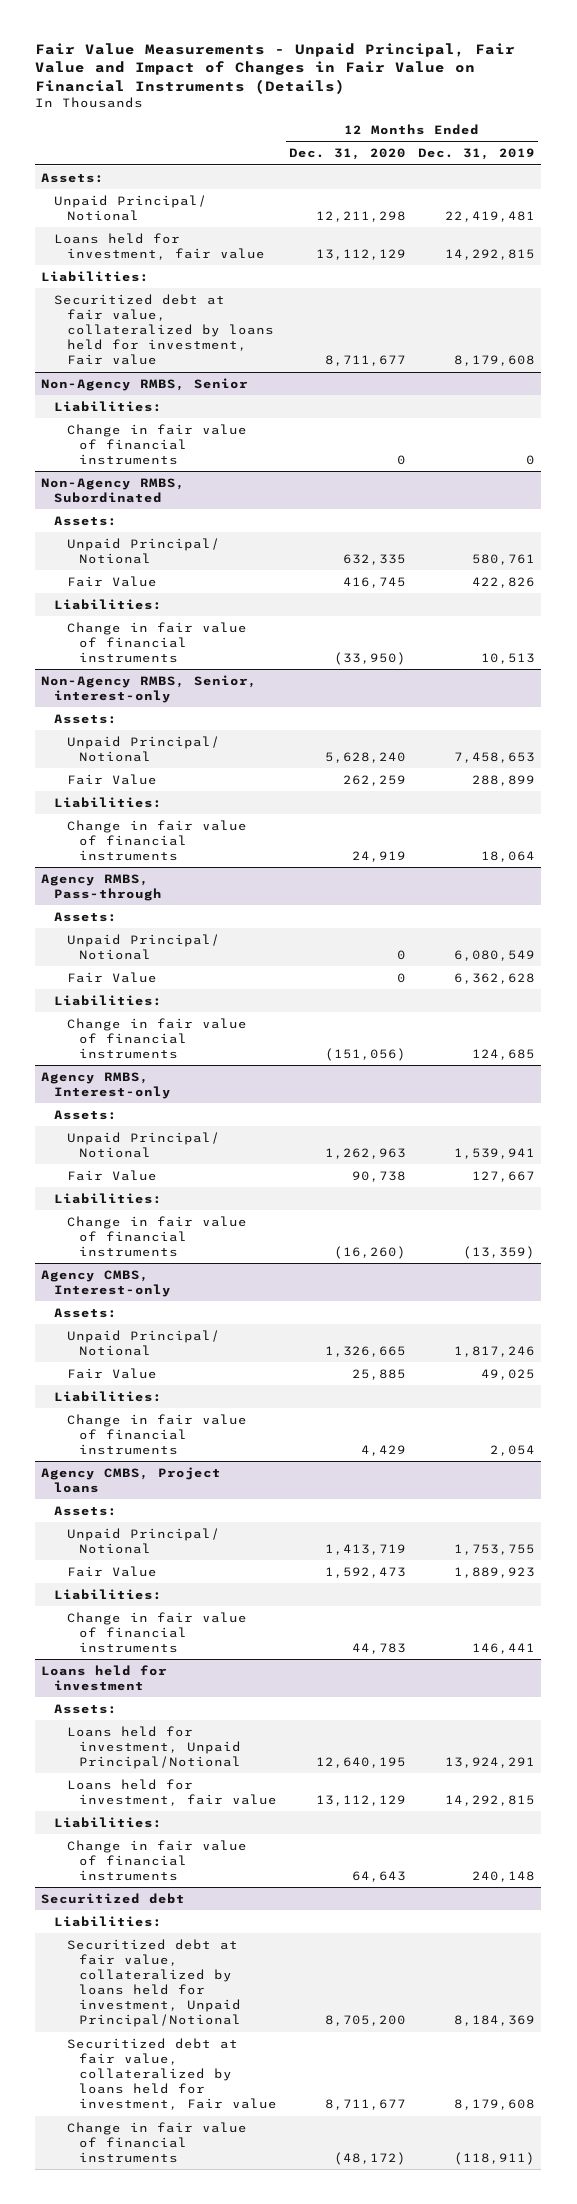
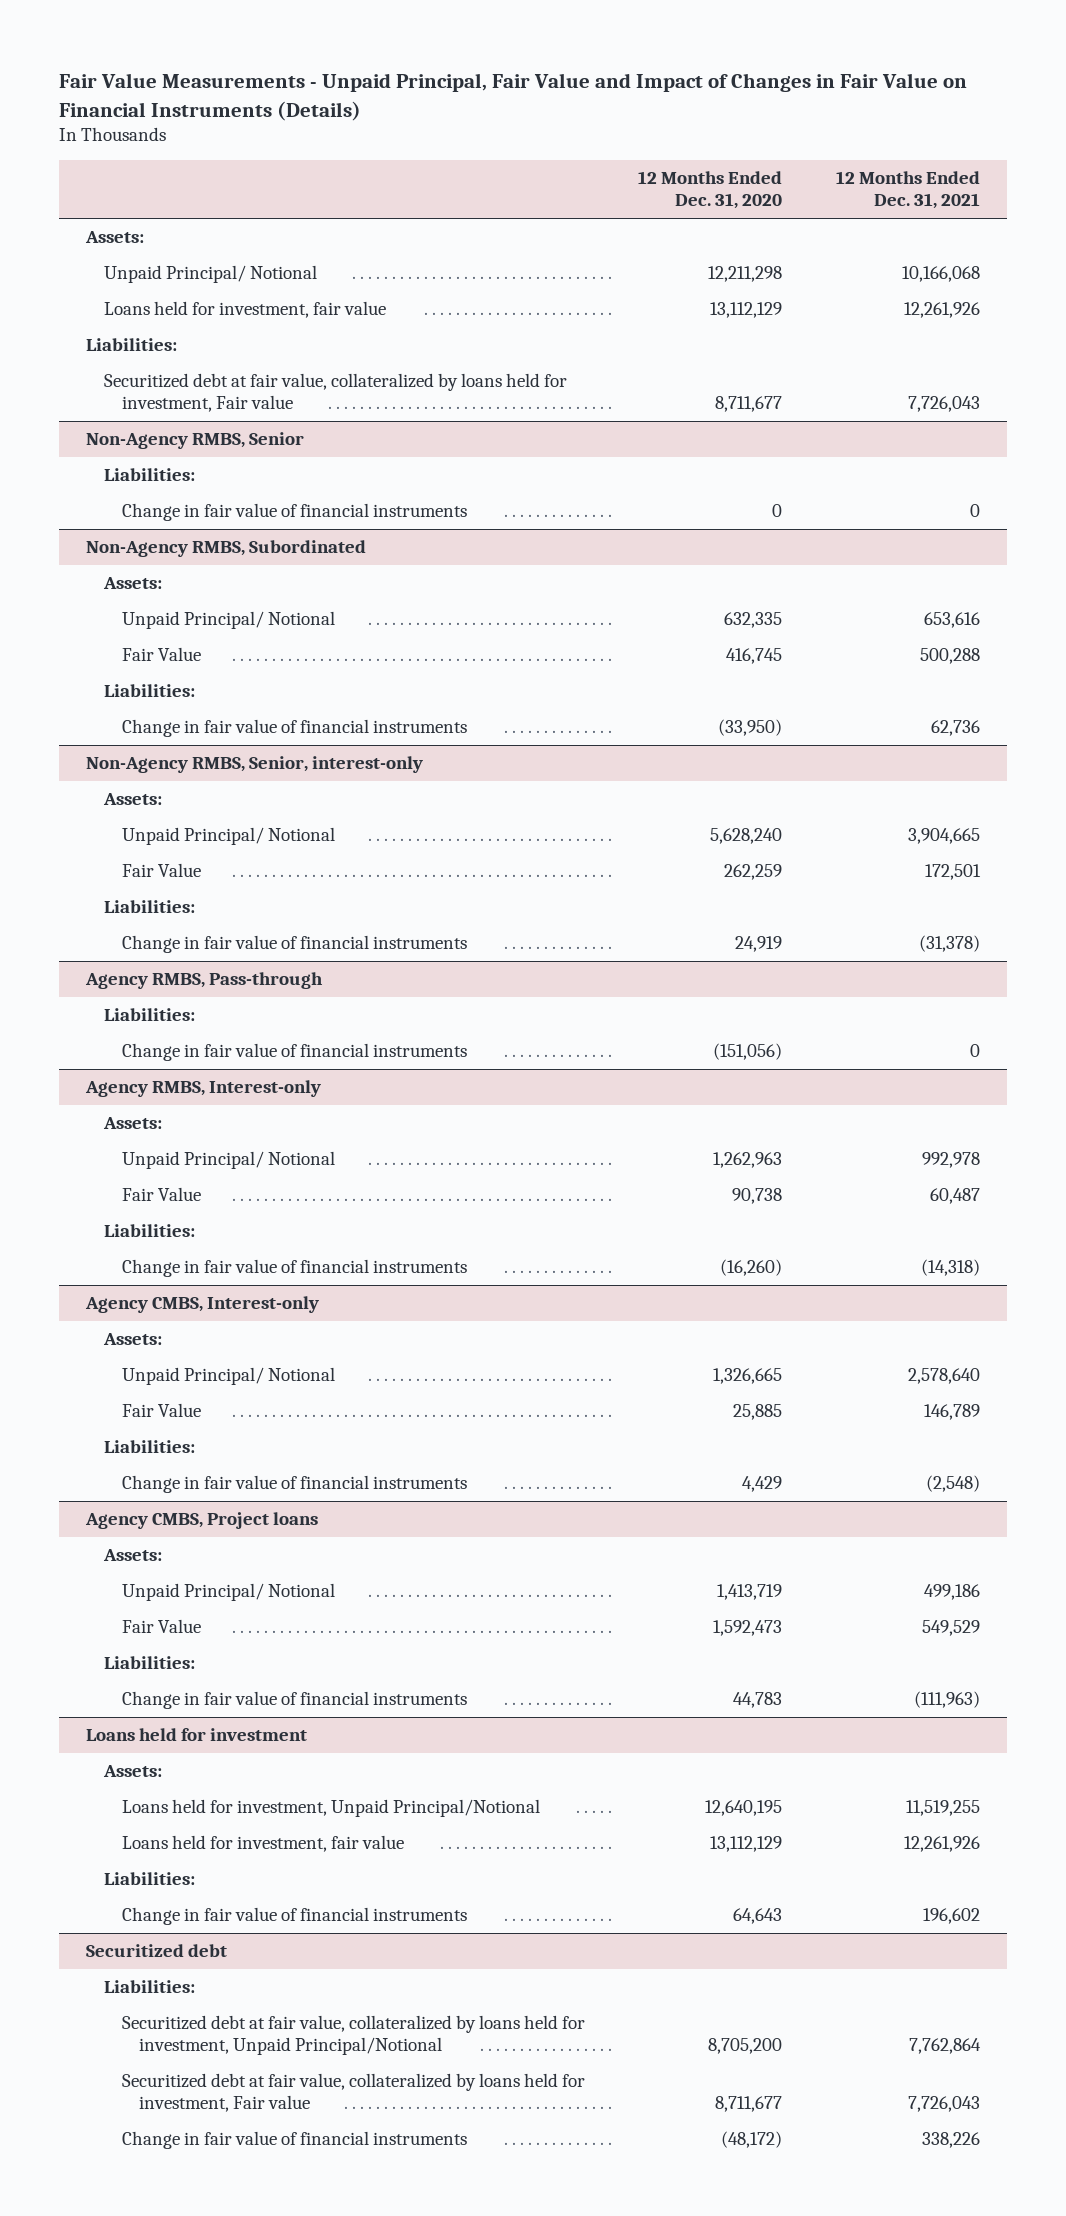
[418,148,536,161] Dec. 31, 2019 -> none
none -> [836,171,981,210] 12 Months Ended Dec. 31, 2021
[54,911,118,922] Assets: -> none
[66,933,220,960] Unpaid Principal/ Notional -> none
[66,971,157,983] Fair Value -> none

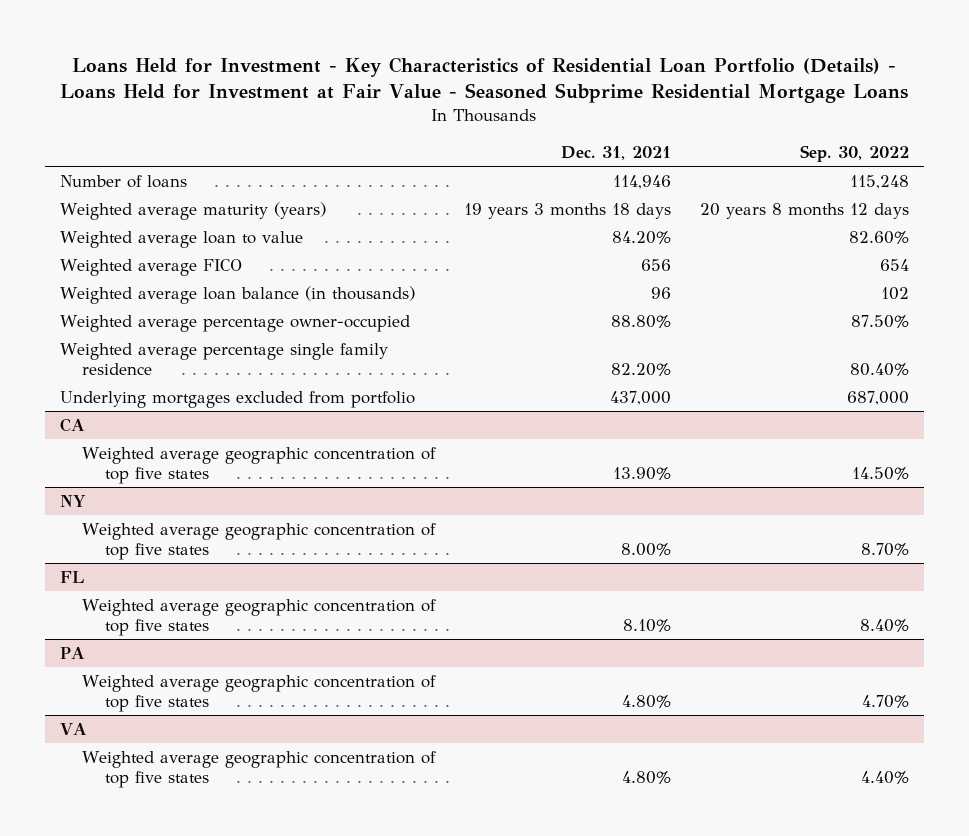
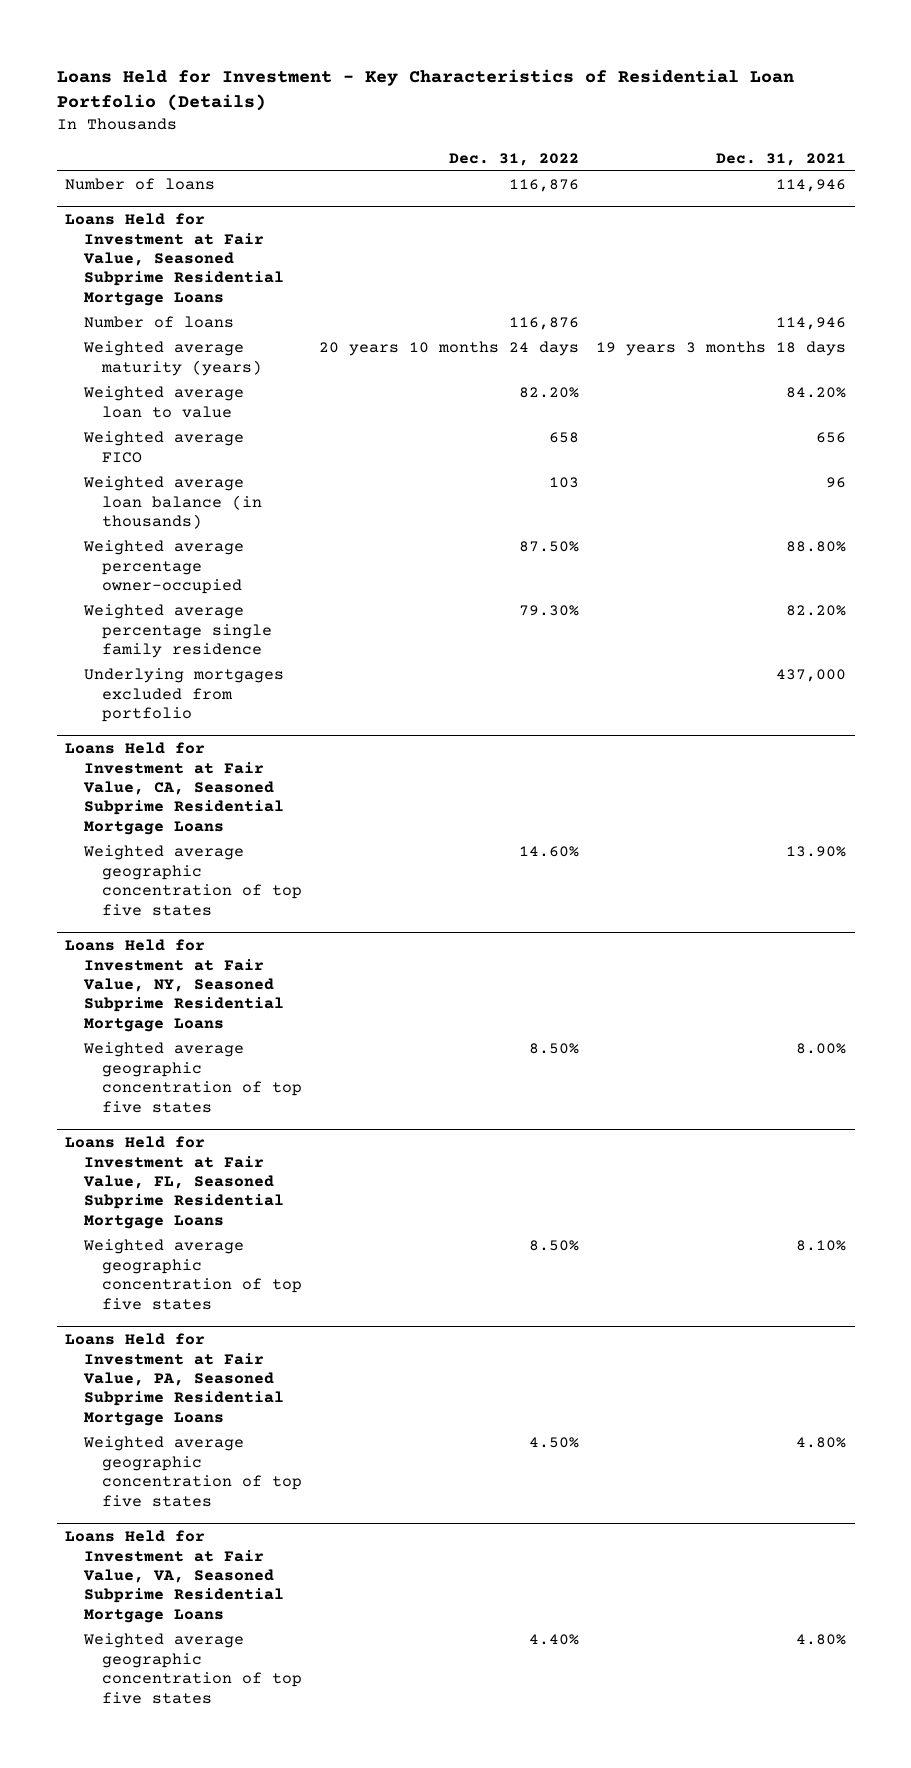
[60,56,909,104] Loans Held for Investment - Key Characteristics of Residential Loan Portfolio (Details) - Loans Held for Investment at Fair Value - Seasoned Subprime Residential Mortgage Loans -> [56,68,794,112] Loans Held for Investment - Key Characteristics of Residential Loan Portfolio (Details)
[800,145,910,163] Sep. 30, 2022 -> none
none -> [449,152,580,166] Dec. 31, 2022
none -> [65,213,284,306] Loans Held for Investment at Fair Value, Seasoned Subprime Residential Mortgage Loans
none -> [83,316,234,329] Number of loans
[59,417,85,432] CA -> none
none -> [65,742,284,835] Loans Held for Investment at Fair Value, CA, Seasoned Subprime Residential Mortgage Loans
[59,494,86,507] NY -> none
none -> [65,939,284,1032] Loans Held for Investment at Fair Value, NY, Seasoned Subprime Residential Mortgage Loans
[59,570,84,583] FL -> none
none -> [65,1136,284,1229] Loans Held for Investment at Fair Value, FL, Seasoned Subprime Residential Mortgage Loans
[59,646,85,659] PA -> none
none -> [65,1333,284,1426] Loans Held for Investment at Fair Value, PA, Seasoned Subprime Residential Mortgage Loans
[59,722,87,735] VA -> none
none -> [65,1530,284,1623] Loans Held for Investment at Fair Value, VA, Seasoned Subprime Residential Mortgage Loans

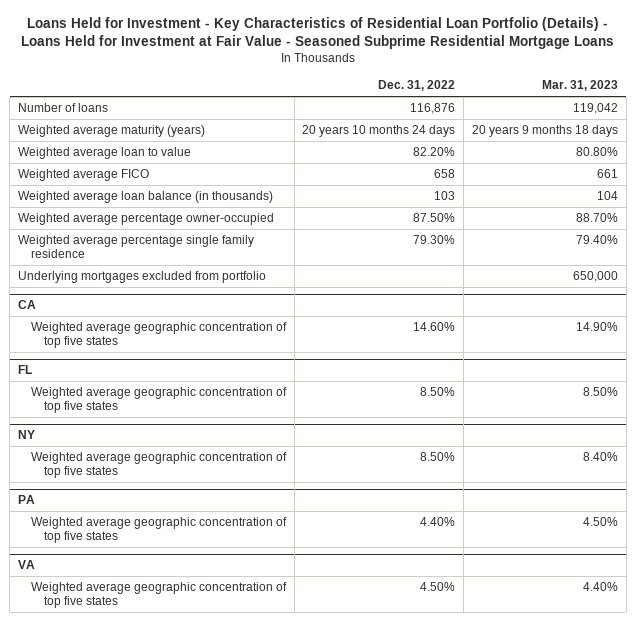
[56,68,794,112] Loans Held for Investment - Key Characteristics of Residential Loan Portfolio (Details) -> [20,16,614,50] Loans Held for Investment - Key Characteristics of Residential Loan Portfolio (Details) - Loans Held for Investment at Fair Value - Seasoned Subprime Residential Mortgage Loans
[716,152,847,166] Dec. 31, 2021 -> none
none -> [541,80,618,92] Mar. 31, 2023
[65,213,284,306] Loans Held for Investment at Fair Value, Seasoned Subprime Residential Mortgage Loans -> none
[83,316,234,329] Number of loans -> none
[65,742,284,835] Loans Held for Investment at Fair Value, CA, Seasoned Subprime Residential Mortgage Loans -> none
none -> [17,300,36,310] CA
[65,939,284,1032] Loans Held for Investment at Fair Value, NY, Seasoned Subprime Residential Mortgage Loans -> none
none -> [17,365,32,375] FL
[65,1136,284,1229] Loans Held for Investment at Fair Value, FL, Seasoned Subprime Residential Mortgage Loans -> none
none -> [17,430,35,440] NY
[65,1333,284,1426] Loans Held for Investment at Fair Value, PA, Seasoned Subprime Residential Mortgage Loans -> none
[82,1436,303,1507] Weighted average geographic concentration of top five states -> none
[65,1530,284,1623] Loans Held for Investment at Fair Value, VA, Seasoned Subprime Residential Mortgage Loans -> none
none -> [17,495,35,505] PA
none -> [17,560,35,570] VA
none -> [31,582,288,609] Weighted average geographic concentration of top five states

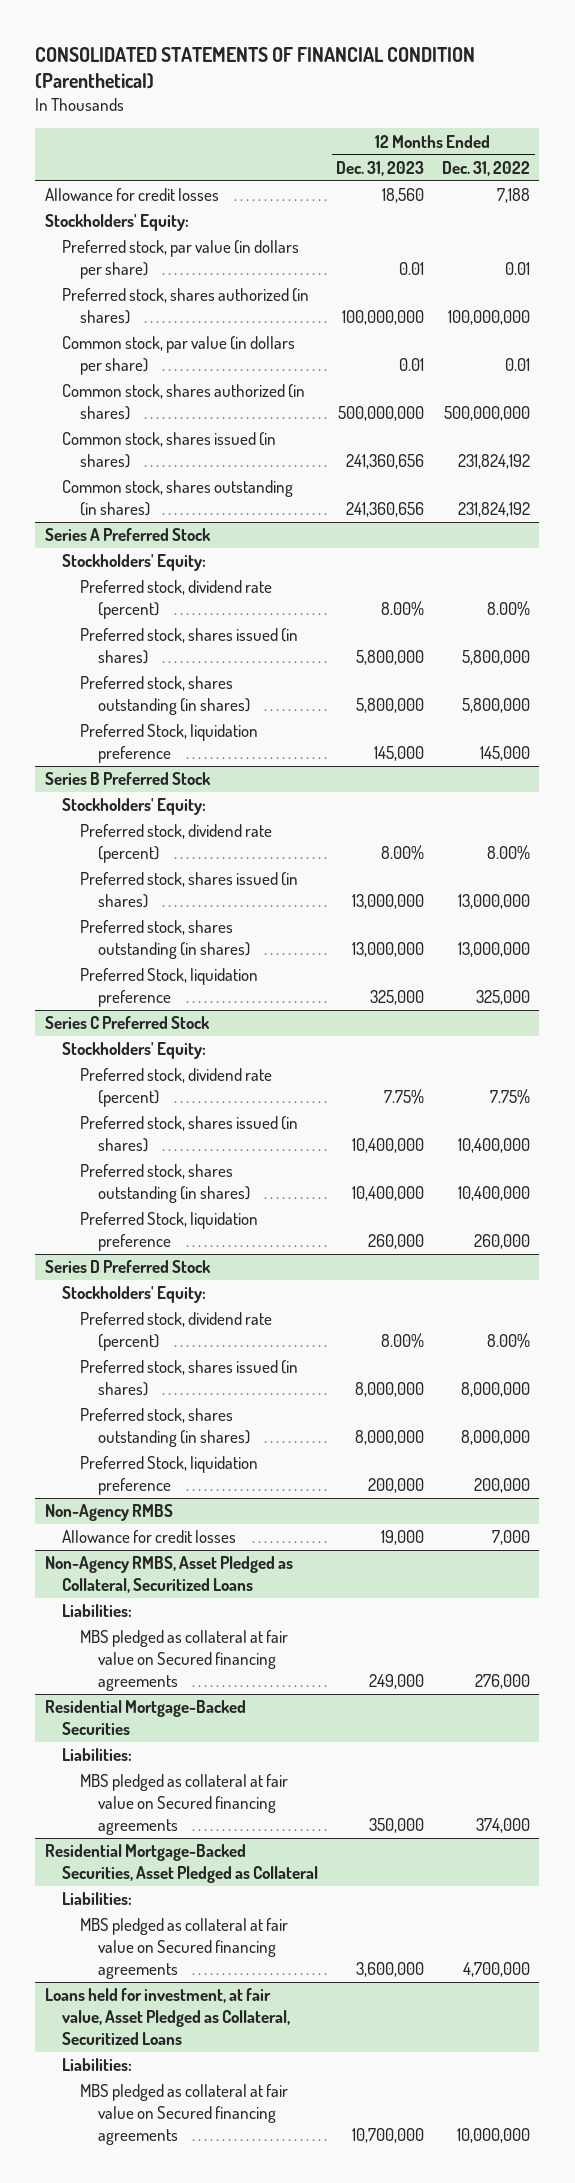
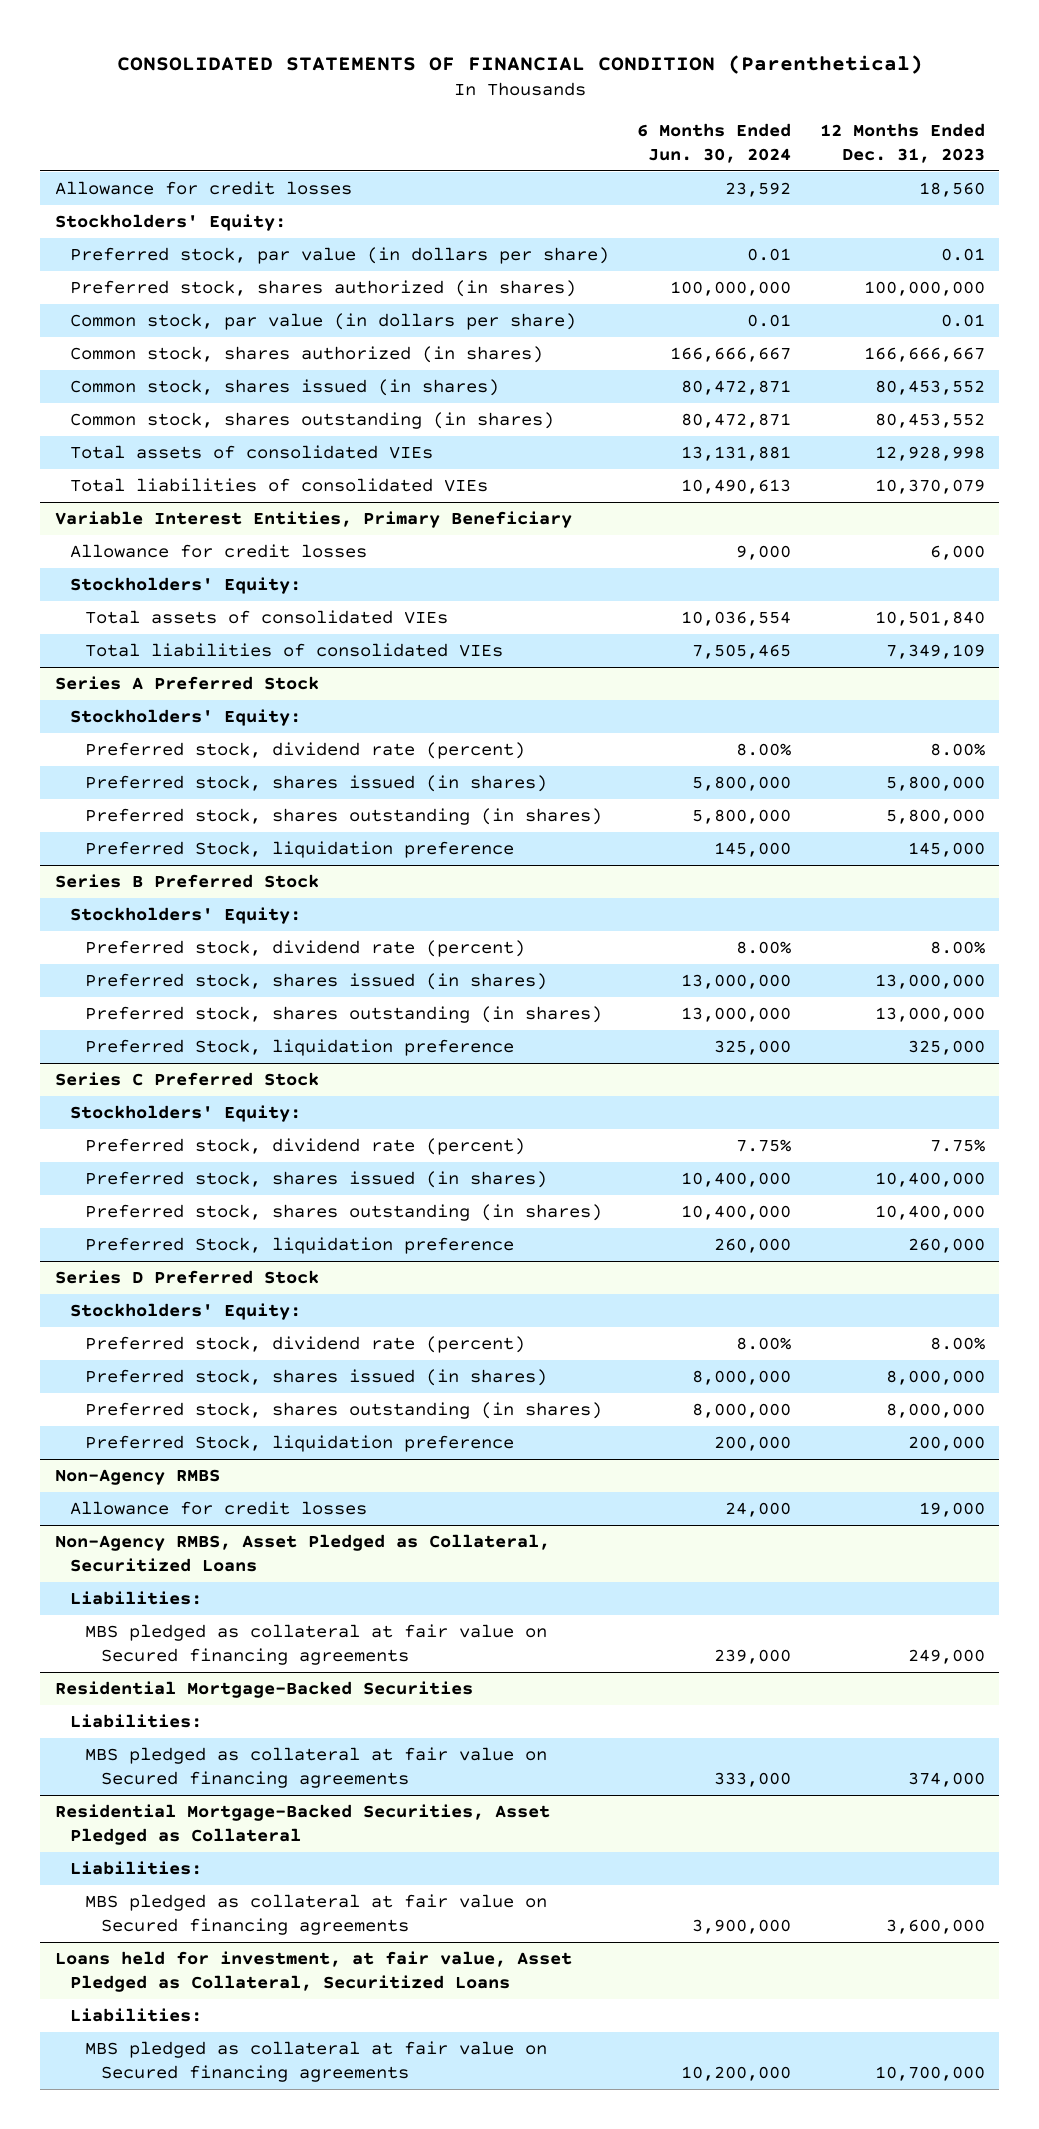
[442,160,531,176] Dec. 31, 2022 -> none
none -> [637,123,792,163] 6 Months Ended Jun. 30, 2024
[338,406,425,422] 500,000,000 -> [863,347,985,363] 166,666,667
[346,454,425,470] 241,360,656 -> [874,380,985,396] 80,453,552
[346,502,425,518] 241,360,656 -> [874,413,985,429] 80,453,552
none -> [70,445,434,460] Total assets of consolidated VIEs
none -> [70,478,489,493] Total liabilities of consolidated VIEs
none -> [54,511,572,529] Variable Interest Entities, Primary Beneficiary
none -> [70,544,368,559] Allowance for credit losses
none -> [70,577,302,595] Stockholders' Equity:
none -> [85,610,449,625] Total assets of consolidated VIEs
none -> [85,643,504,658] Total liabilities of consolidated VIEs
[369,1818,425,1834] 350,000 -> [907,1771,985,1787] 374,000

